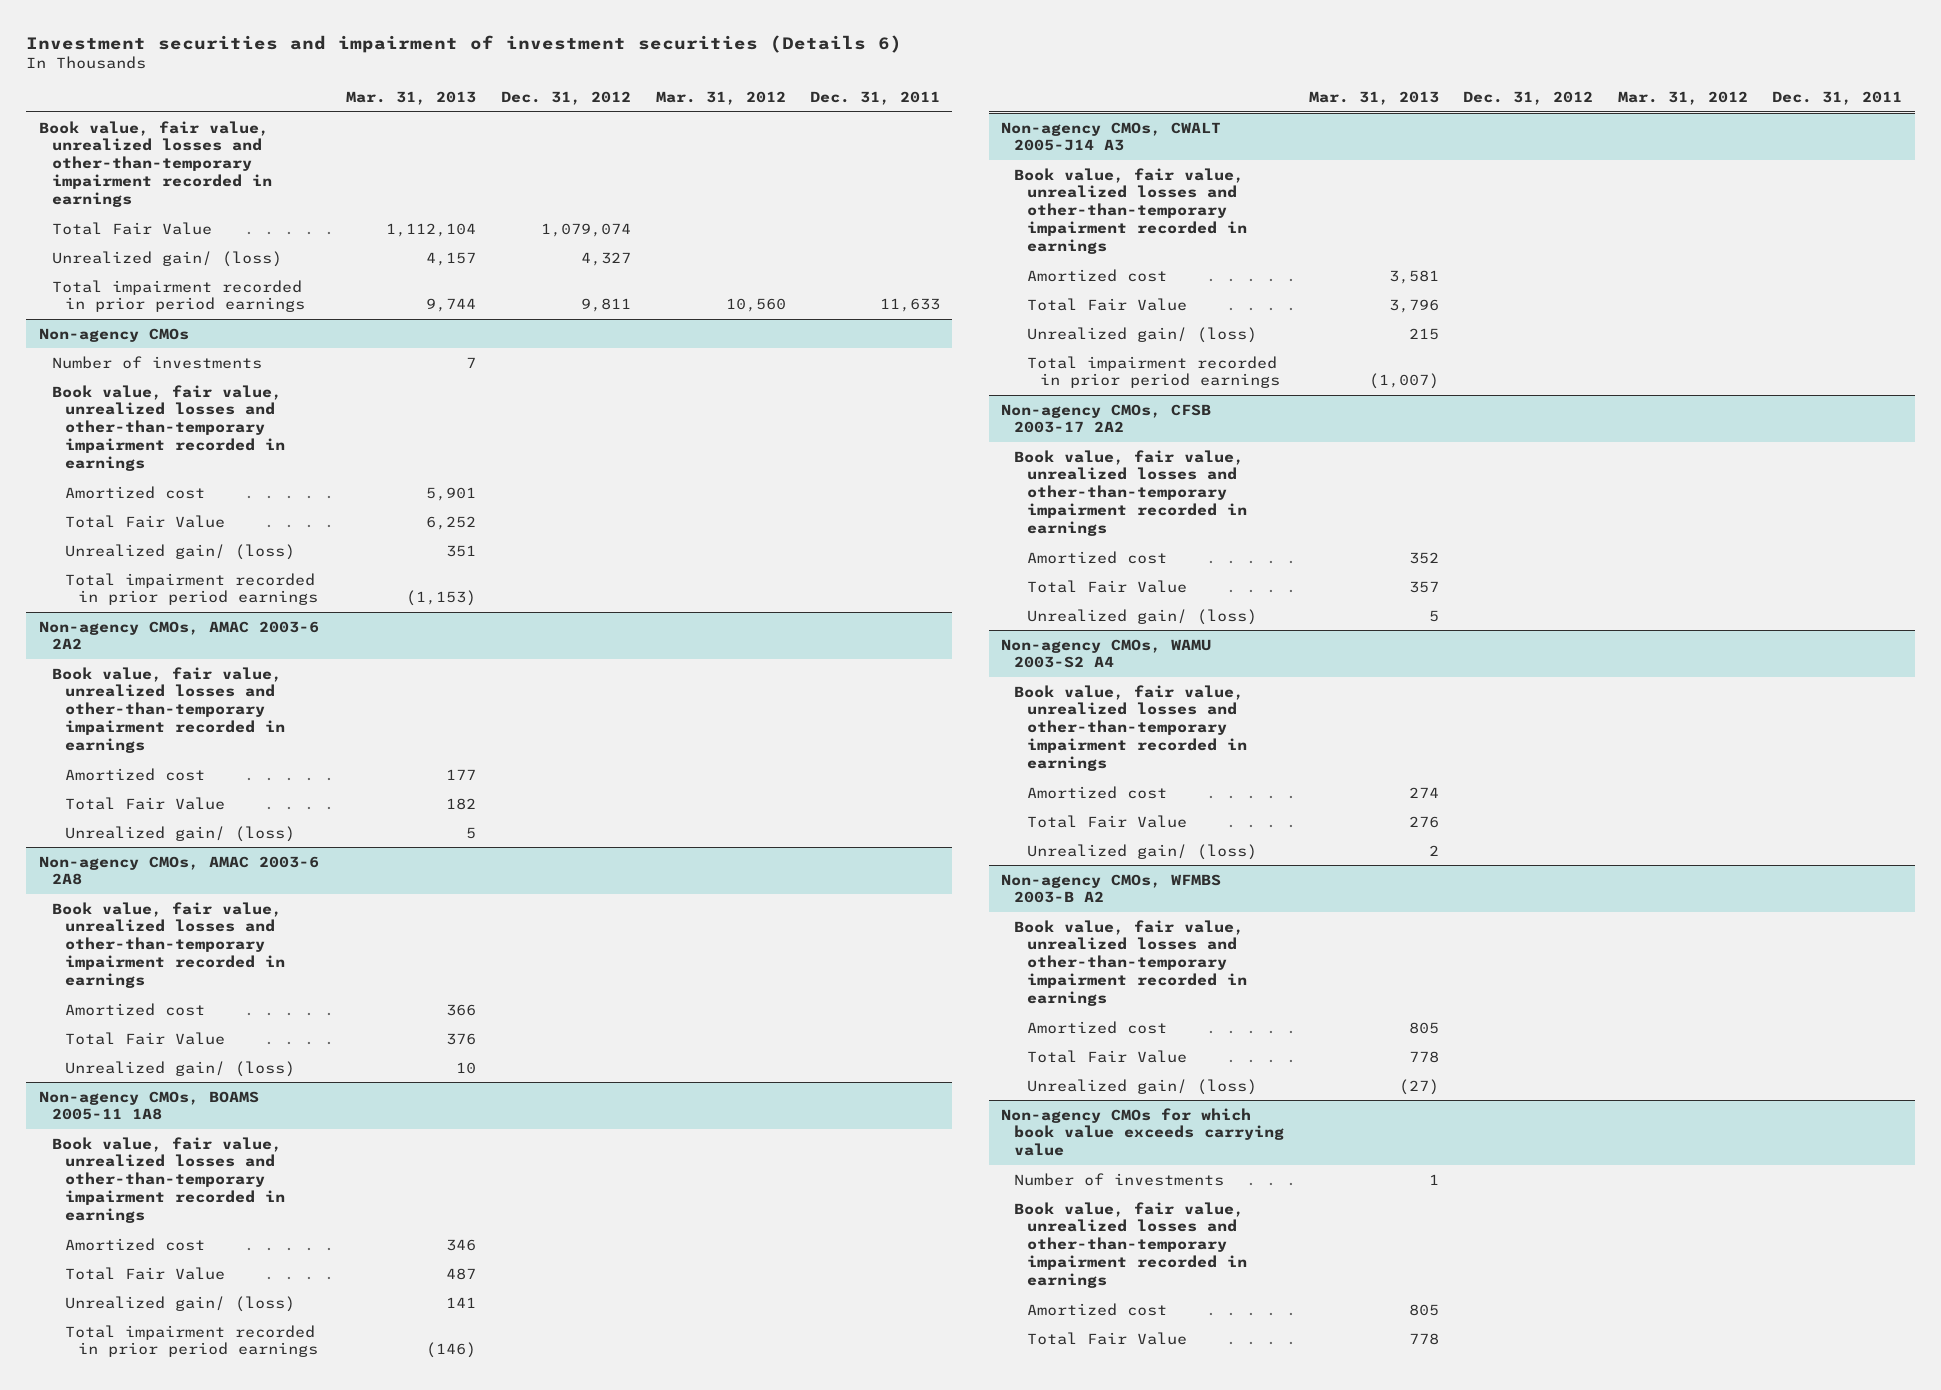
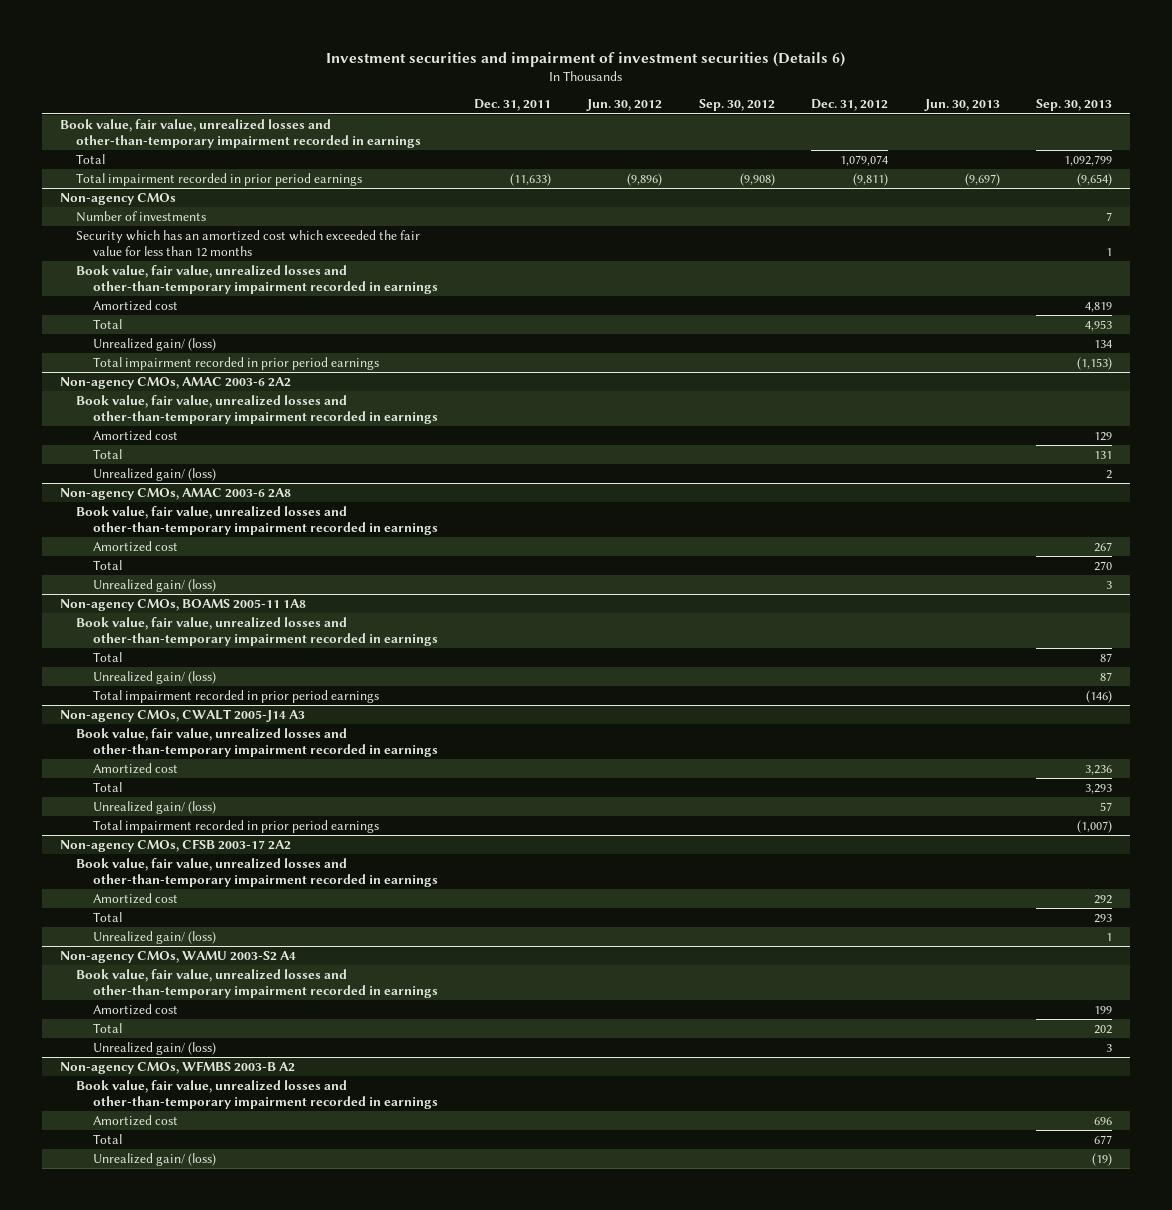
[346,91,477,106] Mar. 31, 2013 -> none
[655,91,786,106] Mar. 31, 2012 -> none
none -> [586,99,663,112] Jun. 30, 2012
none -> [698,99,775,112] Sep. 30, 2012
none -> [923,99,1000,112] Jun. 30, 2013
none -> [1036,99,1113,112] Sep. 30, 2013
[51,250,282,267] Unrealized gain/ (loss) -> none
[51,221,212,235] Total Fair Value -> [76,154,106,165] Total
[580,298,631,313] 9,811 -> [853,173,889,187] (9,811)
[880,298,941,313] 11,633 -> [510,173,552,187] (11,633)
none -> [76,230,421,257] Security which has an amortized cost which exceeded the fair value for less than 12 months
[64,514,225,528] Total Fair Value -> [92,319,122,330] Total
[64,796,225,810] Total Fair Value -> [92,449,122,460] Total
[64,1031,225,1045] Total Fair Value -> [92,560,122,571] Total
[64,1237,205,1251] Amortized cost -> none
[64,1266,225,1280] Total Fair Value -> [92,652,122,663] Total
[1027,297,1188,311] Total Fair Value -> [92,782,122,793] Total
[1027,579,1188,593] Total Fair Value -> [92,912,122,923] Total
[1027,814,1188,828] Total Fair Value -> [92,1023,122,1034] Total
[1027,1049,1188,1063] Total Fair Value -> [92,1134,122,1145] Total
[1000,1107,1284,1157] Non-agency CMOs for which book value exceeds carrying value -> none
[1013,1172,1224,1186] Number of investments -> none
[1013,1201,1248,1289] Book value, fair value, unrealized losses and other-than-temporary impairment recorded in earnings -> none
[1027,1302,1168,1316] Amortized cost -> none
[1027,1331,1188,1345] Total Fair Value -> none

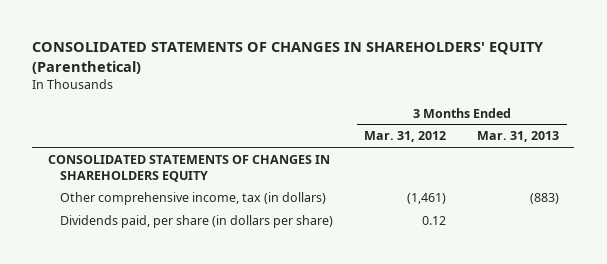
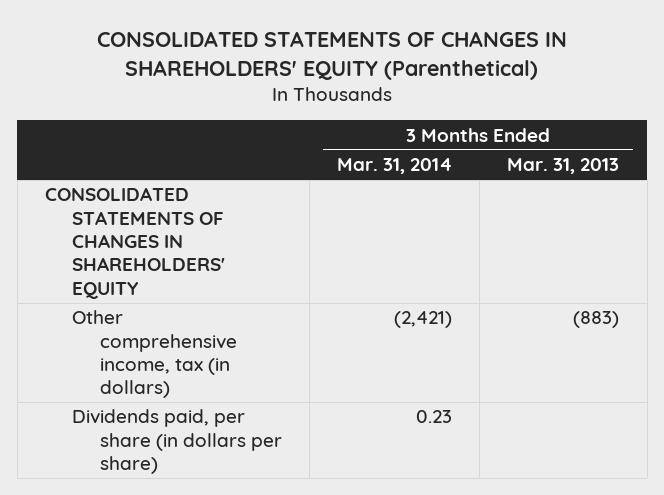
[364,131,447,143] Mar. 31, 2012 -> none
none -> [337,158,453,175] Mar. 31, 2014
[47,154,330,182] CONSOLIDATED STATEMENTS OF CHANGES IN SHAREHOLDERS EQUITY -> [45,187,226,299] CONSOLIDATED STATEMENTS OF CHANGES IN SHAREHOLDERS' EQUITY

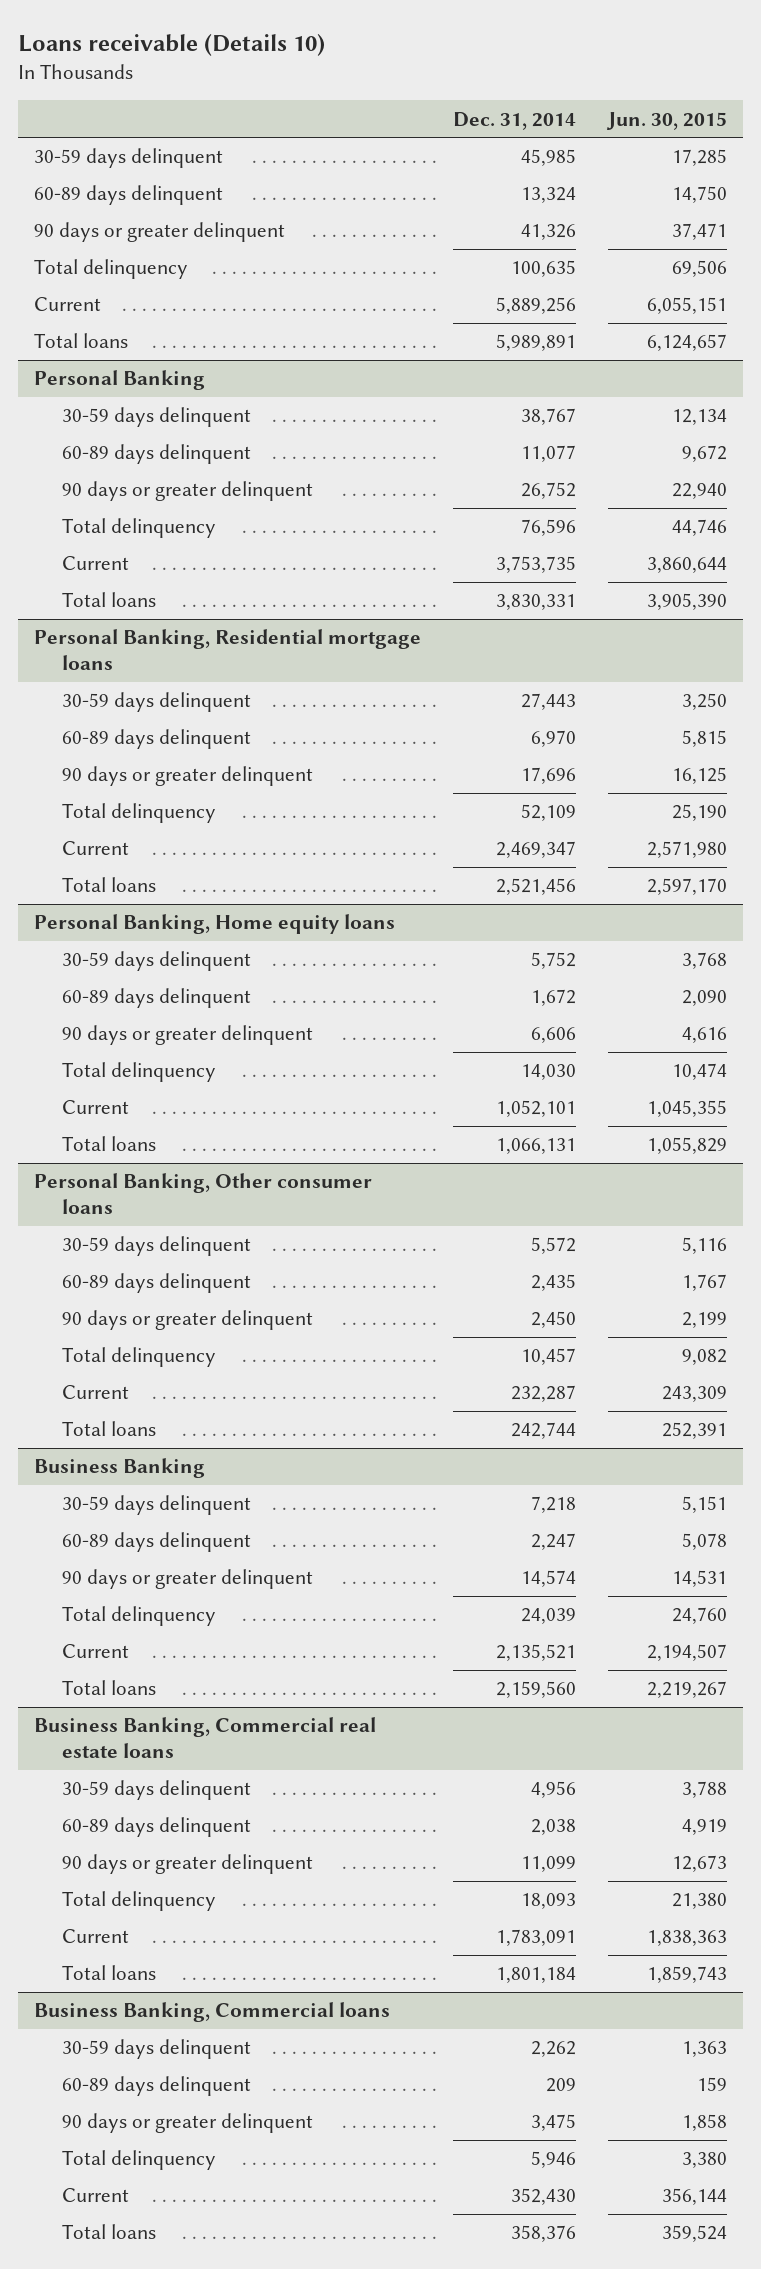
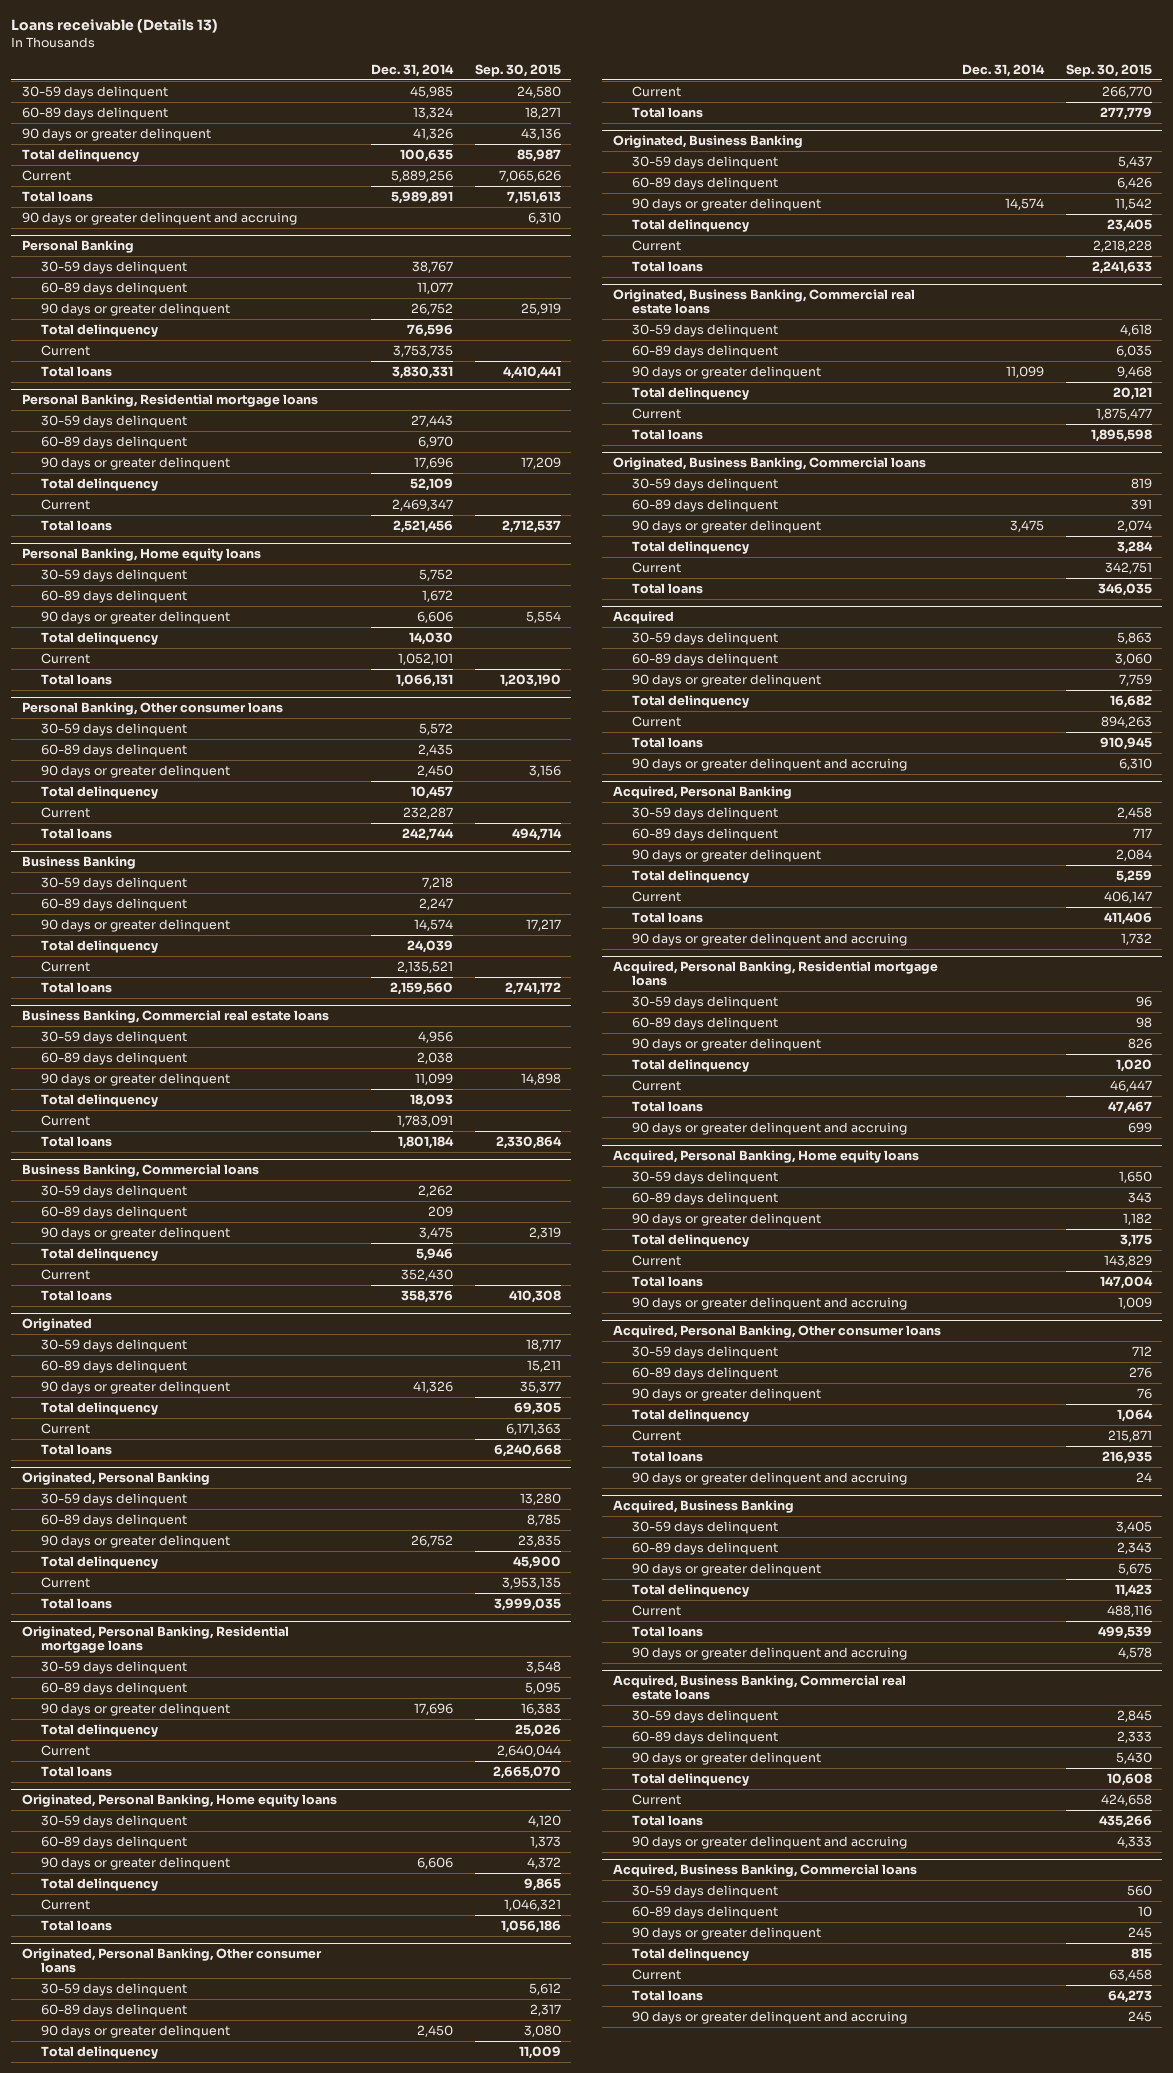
[18,33,326,56] Loans receivable (Details 10) -> [11,19,219,34] Loans receivable (Details 13)
[606,111,728,130] Jun. 30, 2015 -> none
none -> [474,64,561,78] Sep. 30, 2015
none -> [21,211,297,225] 90 days or greater delinquent and accruing
none -> [21,1318,92,1332] Originated
none -> [40,1338,187,1352] 30-59 days delinquent
none -> [40,1359,187,1373] 60-89 days delinquent
none -> [40,1380,230,1394] 90 days or greater delinquent
none -> [40,1401,158,1415] Total delinquency
none -> [40,1422,90,1434] Current
none -> [40,1443,112,1455] Total loans
none -> [21,1472,210,1486] Originated, Personal Banking
none -> [40,1492,187,1506] 30-59 days delinquent
none -> [40,1513,187,1527] 60-89 days delinquent
none -> [40,1534,230,1548] 90 days or greater delinquent
none -> [40,1555,158,1569] Total delinquency
none -> [40,1576,90,1588] Current
none -> [40,1597,112,1609] Total loans
none -> [21,1626,289,1654] Originated, Personal Banking, Residential mortgage loans
none -> [40,1660,187,1674] 30-59 days delinquent
none -> [40,1681,187,1695] 60-89 days delinquent
none -> [40,1702,230,1716] 90 days or greater delinquent
none -> [40,1723,158,1737] Total delinquency
none -> [40,1744,90,1756] Current
none -> [40,1765,112,1777] Total loans
none -> [21,1794,337,1808] Originated, Personal Banking, Home equity loans
none -> [40,1814,187,1828] 30-59 days delinquent
none -> [40,1835,187,1849] 60-89 days delinquent
none -> [40,1856,230,1870] 90 days or greater delinquent
none -> [40,1877,158,1891] Total delinquency
none -> [40,1898,90,1910] Current
none -> [40,1919,112,1931] Total loans
none -> [21,1948,322,1974] Originated, Personal Banking, Other consumer loans
none -> [40,1982,187,1996] 30-59 days delinquent
none -> [40,2003,187,2017] 60-89 days delinquent
none -> [40,2024,230,2038] 90 days or greater delinquent
none -> [40,2045,158,2059] Total delinquency
none -> [631,85,681,97] Current
none -> [631,106,703,118] Total loans
none -> [612,135,803,149] Originated, Business Banking
none -> [631,155,778,169] 30-59 days delinquent
none -> [631,176,778,190] 60-89 days delinquent
none -> [631,197,821,211] 90 days or greater delinquent
none -> [631,218,749,232] Total delinquency
none -> [631,239,681,251] Current
none -> [631,260,703,272] Total loans
none -> [612,289,915,315] Originated, Business Banking, Commercial real estate loans
none -> [631,323,778,337] 30-59 days delinquent
none -> [631,344,778,358] 60-89 days delinquent
none -> [631,365,821,379] 90 days or greater delinquent
none -> [631,386,749,400] Total delinquency
none -> [631,407,681,419] Current
none -> [631,428,703,440] Total loans
none -> [612,457,926,471] Originated, Business Banking, Commercial loans
none -> [631,477,778,491] 30-59 days delinquent
none -> [631,498,778,512] 60-89 days delinquent
none -> [631,519,821,533] 90 days or greater delinquent
none -> [631,540,749,554] Total delinquency
none -> [631,561,681,573] Current
none -> [631,582,703,594] Total loans
none -> [612,611,674,625] Acquired
none -> [631,631,778,645] 30-59 days delinquent
none -> [631,652,778,666] 60-89 days delinquent
none -> [631,673,821,687] 90 days or greater delinquent
none -> [631,694,749,708] Total delinquency
none -> [631,715,681,727] Current
none -> [631,736,703,748] Total loans
none -> [631,757,907,771] 90 days or greater delinquent and accruing
none -> [612,786,792,800] Acquired, Personal Banking
none -> [631,806,778,820] 30-59 days delinquent
none -> [631,827,778,841] 60-89 days delinquent
none -> [631,848,821,862] 90 days or greater delinquent
none -> [631,869,749,883] Total delinquency
none -> [631,890,681,902] Current
none -> [631,911,703,923] Total loans
none -> [631,932,907,946] 90 days or greater delinquent and accruing
none -> [612,961,938,987] Acquired, Personal Banking, Residential mortgage loans
none -> [631,995,778,1009] 30-59 days delinquent
none -> [631,1016,778,1030] 60-89 days delinquent
none -> [631,1037,821,1051] 90 days or greater delinquent
none -> [631,1058,749,1072] Total delinquency
none -> [631,1079,681,1091] Current
none -> [631,1100,703,1112] Total loans
none -> [631,1121,907,1135] 90 days or greater delinquent and accruing
none -> [612,1150,919,1164] Acquired, Personal Banking, Home equity loans
none -> [631,1170,778,1184] 30-59 days delinquent
none -> [631,1191,778,1205] 60-89 days delinquent
none -> [631,1212,821,1226] 90 days or greater delinquent
none -> [631,1233,749,1247] Total delinquency
none -> [631,1254,681,1266] Current
none -> [631,1275,703,1287] Total loans
none -> [631,1296,907,1310] 90 days or greater delinquent and accruing
none -> [612,1325,941,1339] Acquired, Personal Banking, Other consumer loans
none -> [631,1345,778,1359] 30-59 days delinquent
none -> [631,1366,778,1380] 60-89 days delinquent
none -> [631,1387,821,1401] 90 days or greater delinquent
none -> [631,1408,749,1422] Total delinquency
none -> [631,1429,681,1441] Current
none -> [631,1450,703,1462] Total loans
none -> [631,1471,907,1485] 90 days or greater delinquent and accruing
none -> [612,1500,794,1514] Acquired, Business Banking
none -> [631,1520,778,1534] 30-59 days delinquent
none -> [631,1541,778,1555] 60-89 days delinquent
none -> [631,1562,821,1576] 90 days or greater delinquent
none -> [631,1583,749,1597] Total delinquency
none -> [631,1604,681,1616] Current
none -> [631,1625,703,1637] Total loans
none -> [631,1646,907,1660] 90 days or greater delinquent and accruing
none -> [612,1675,906,1701] Acquired, Business Banking, Commercial real estate loans
none -> [631,1709,778,1723] 30-59 days delinquent
none -> [631,1730,778,1744] 60-89 days delinquent
none -> [631,1751,821,1765] 90 days or greater delinquent
none -> [631,1772,749,1786] Total delinquency
none -> [631,1793,681,1805] Current
none -> [631,1814,703,1826] Total loans
none -> [631,1835,907,1849] 90 days or greater delinquent and accruing
none -> [612,1864,917,1878] Acquired, Business Banking, Commercial loans
none -> [631,1884,778,1898] 30-59 days delinquent
none -> [631,1905,778,1919] 60-89 days delinquent
none -> [631,1926,821,1940] 90 days or greater delinquent
none -> [631,1947,749,1961] Total delinquency
none -> [631,1968,681,1980] Current
none -> [631,1989,703,2001] Total loans
none -> [631,2010,907,2024] 90 days or greater delinquent and accruing

